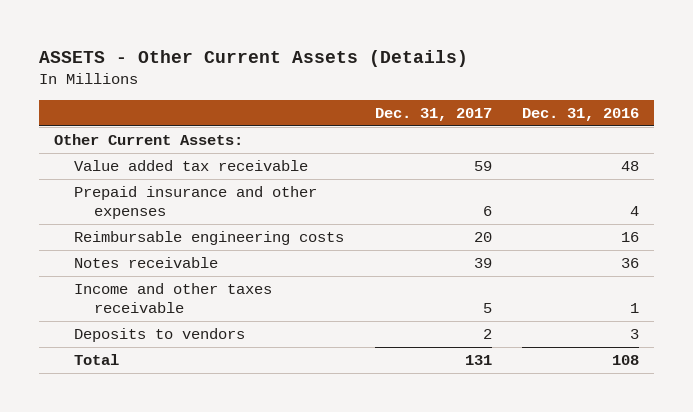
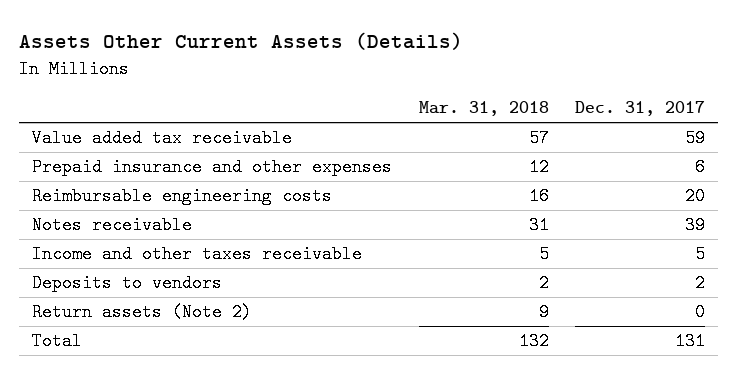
[39,50,469,68] ASSETS - Other Current Assets (Details) -> [18,32,463,51] Assets Other Current Assets (Details)
[521,107,639,121] Dec. 31, 2016 -> none
none -> [418,101,549,117] Mar. 31, 2018
[54,134,244,146] Other Current Assets: -> none
none -> [31,303,252,322] Return assets (Note 2)

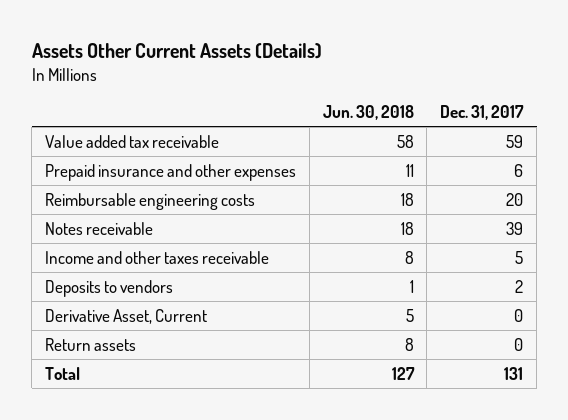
[418,101,549,117] Mar. 31, 2018 -> none
none -> [322,105,414,121] Jun. 30, 2018
none -> [44,308,207,324] Derivative Asset, Current
[31,303,252,322] Return assets (Note 2) -> [44,337,136,351] Return assets

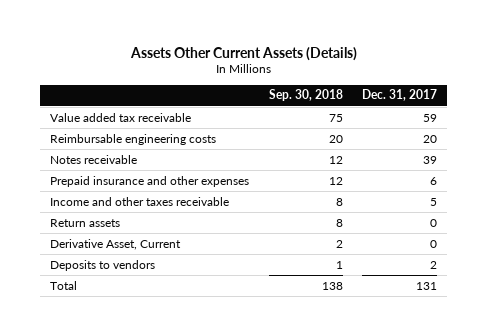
[322,105,414,121] Jun. 30, 2018 -> none
none -> [268,89,343,102] Sep. 30, 2018
[44,163,296,181] Prepaid insurance and other expenses -> [49,175,249,187] Prepaid insurance and other expenses
[44,308,207,324] Derivative Asset, Current -> [49,238,181,250] Derivative Asset, Current
[44,279,173,297] Deposits to vendors -> [49,259,155,271] Deposits to vendors

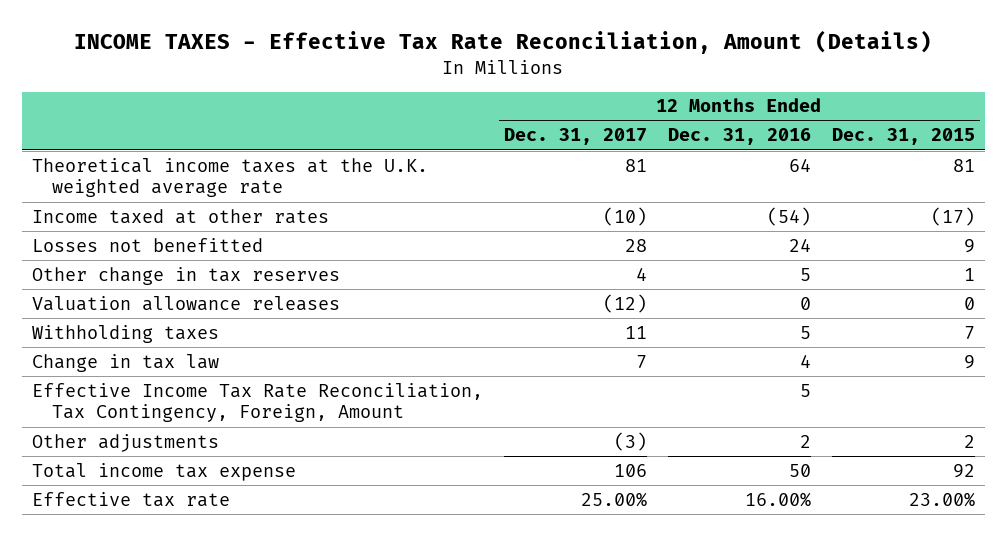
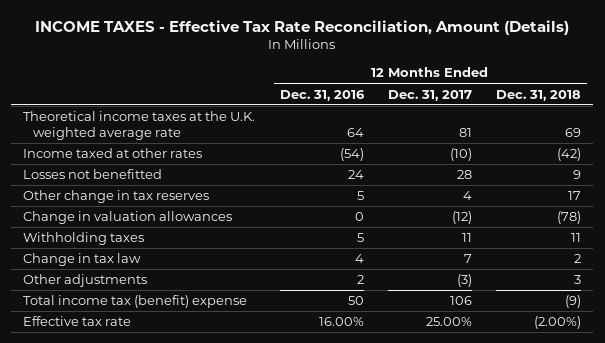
[831,128,975,146] Dec. 31, 2015 -> none
none -> [496,89,582,101] Dec. 31, 2018
[32,295,341,311] Valuation allowance releases -> [23,211,233,225] Change in valuation allowances
[32,382,484,423] Effective Income Tax Rate Reconciliation, Tax Contingency, Foreign, Amount -> none
[32,462,297,481] Total income tax expense -> [23,295,248,309] Total income tax (benefit) expense

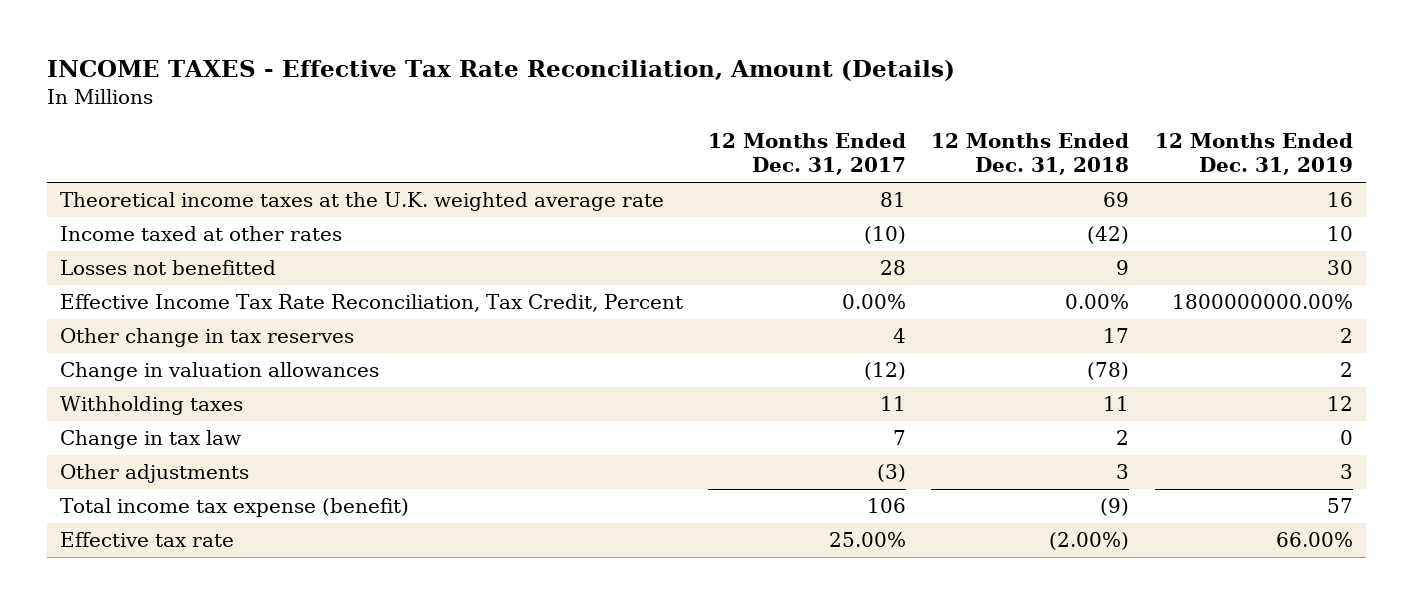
[279,89,365,101] Dec. 31, 2016 -> none
none -> [1154,133,1353,176] 12 Months Ended Dec. 31, 2019
none -> [59,294,683,313] Effective Income Tax Rate Reconciliation, Tax Credit, Percent
[23,295,248,309] Total income tax (benefit) expense -> [59,498,409,518] Total income tax expense (benefit)

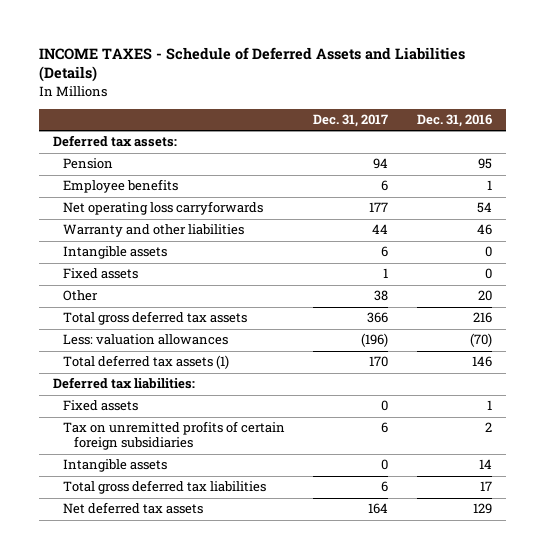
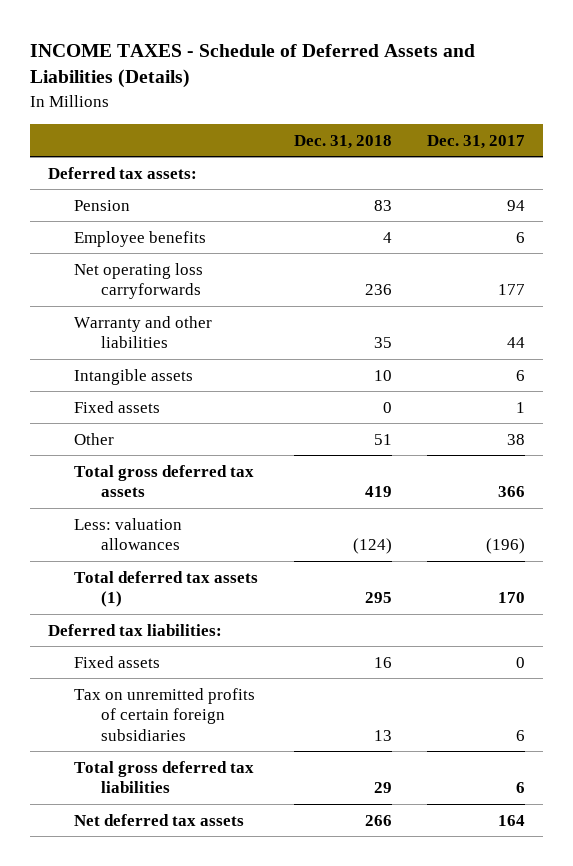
[416,114,492,128] Dec. 31, 2016 -> none
none -> [293,134,392,149] Dec. 31, 2018
[63,459,168,473] Intangible assets -> none

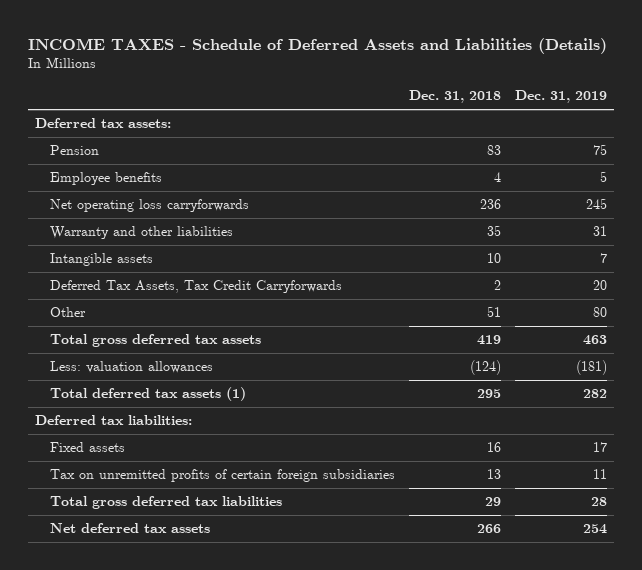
[427,134,526,149] Dec. 31, 2017 -> none
none -> [515,90,608,104] Dec. 31, 2019
[74,400,161,413] Fixed assets -> none
none -> [50,280,343,294] Deferred Tax Assets, Tax Credit Carryforwards

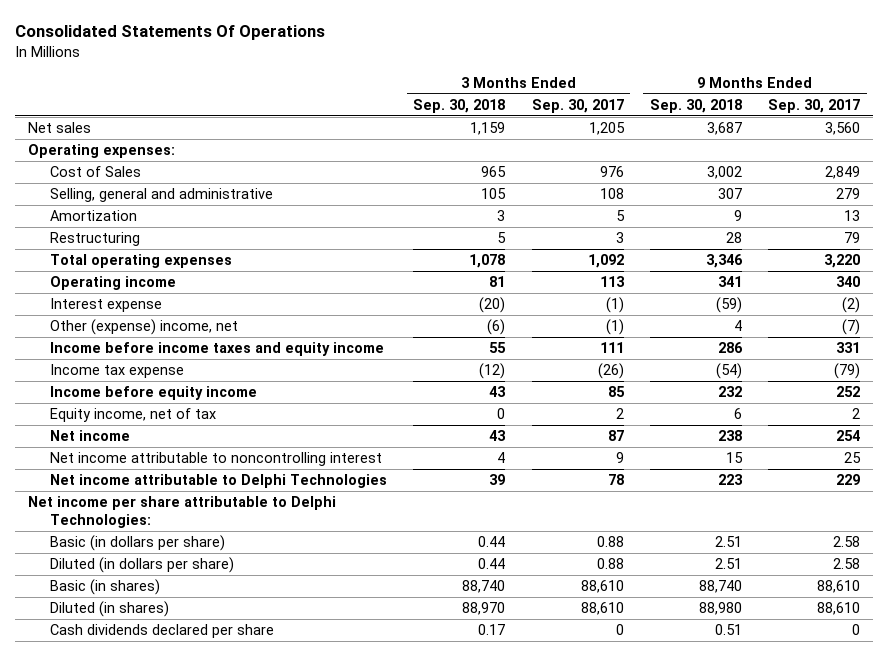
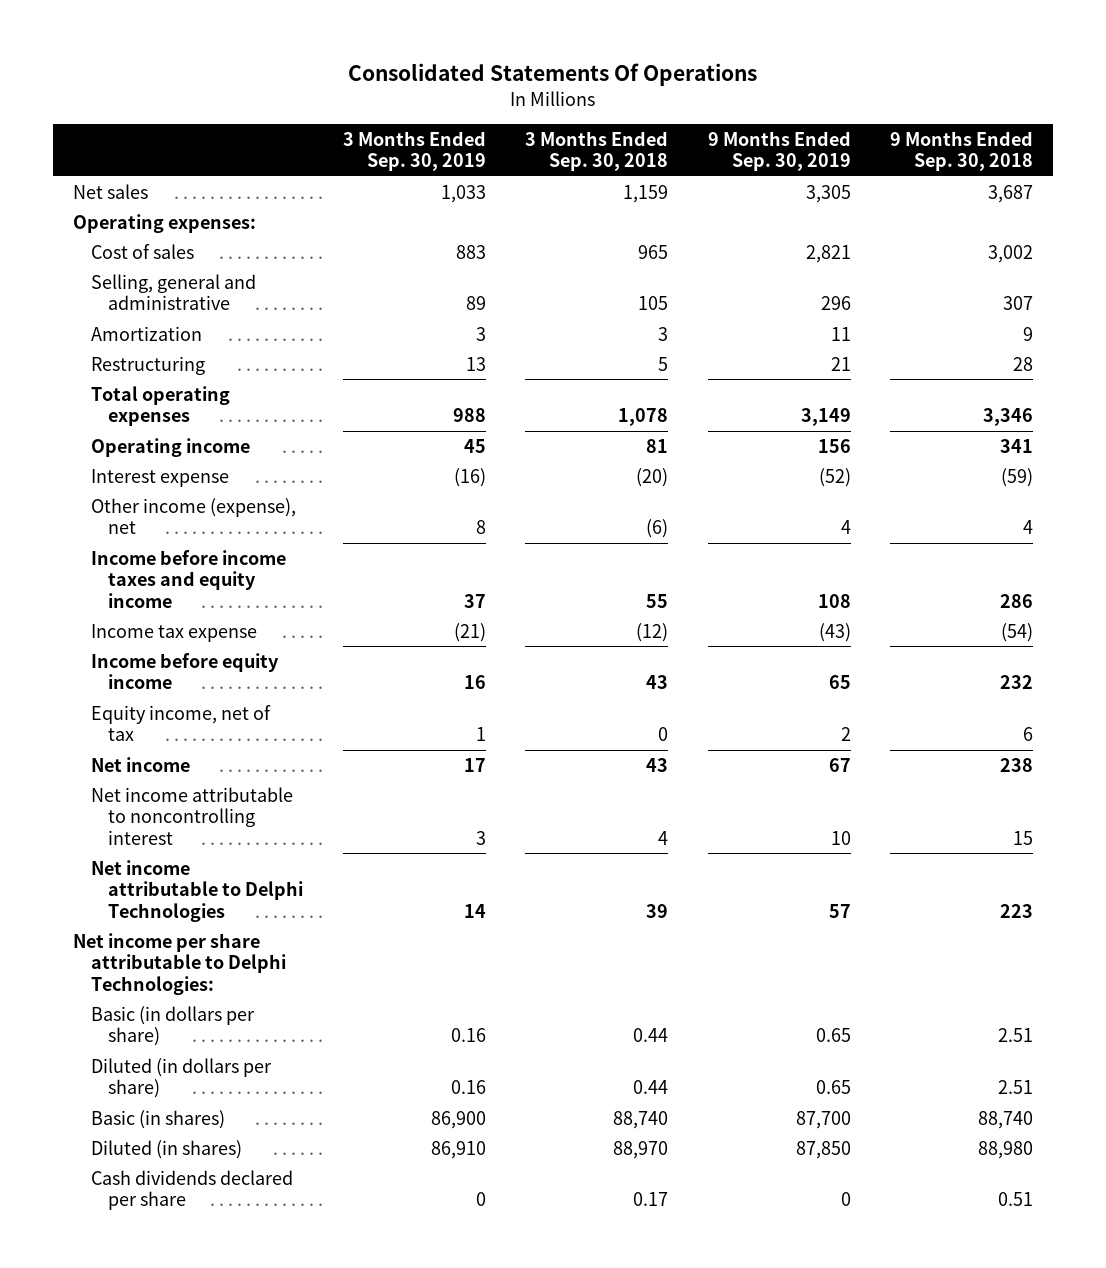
[531,98,624,113] Sep. 30, 2017 -> none
[768,98,861,113] Sep. 30, 2017 -> none
none -> [342,130,486,172] 3 Months Ended Sep. 30, 2019
none -> [707,130,851,172] 9 Months Ended Sep. 30, 2019
[50,166,142,178] Cost of Sales -> [90,243,194,259] Cost of sales
[50,319,239,336] Other (expense) income, net -> [90,497,296,535] Other income (expense), net

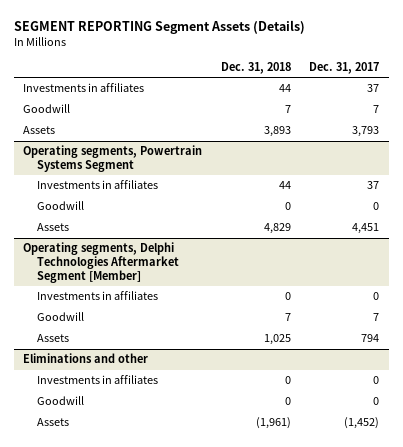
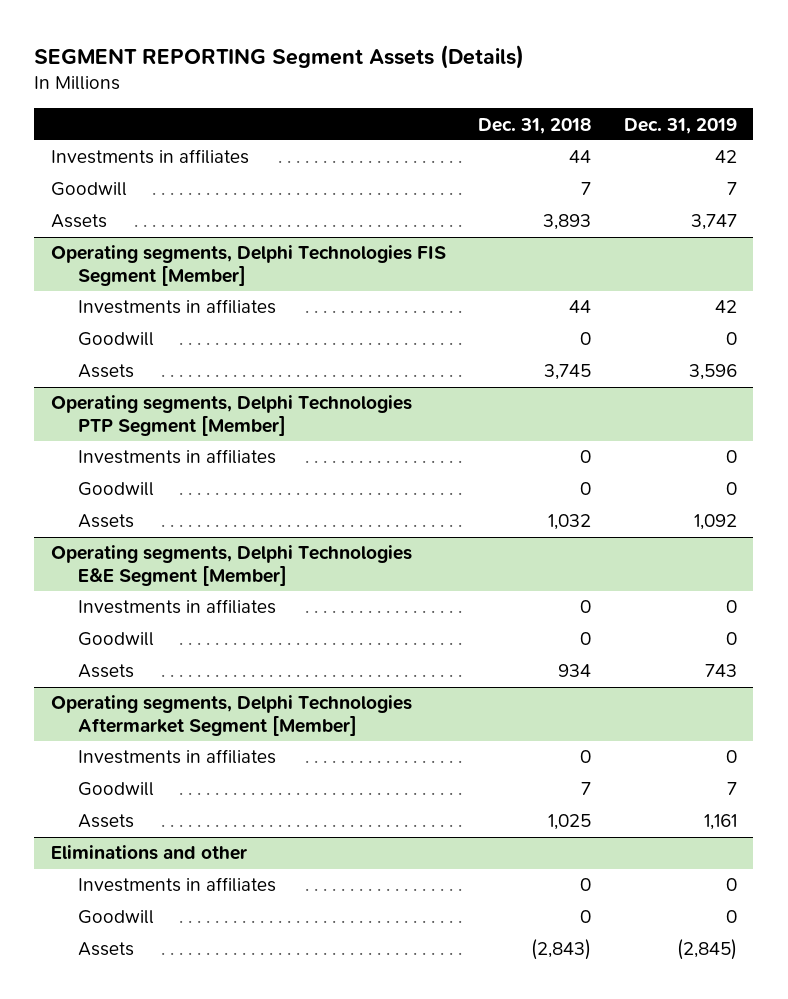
[309,61,380,74] Dec. 31, 2017 -> none
none -> [623,117,737,134] Dec. 31, 2019
[23,145,203,173] Operating segments, Powertrain Systems Segment -> none
none -> [50,245,446,286] Operating segments, Delphi Technologies FIS Segment [Member]
[263,223,291,235] 4,829 -> [544,364,592,381] 3,745
none -> [50,395,412,436] Operating segments, Delphi Technologies PTP Segment [Member]
none -> [78,449,277,465] Investments in affiliates
none -> [78,482,155,497] Goodwill
none -> [78,514,135,529] Assets
none -> [50,545,412,586] Operating segments, Delphi Technologies E&E Segment [Member]
none -> [78,599,277,615] Investments in affiliates
none -> [78,632,155,647] Goodwill
none -> [78,664,135,679] Assets
[255,417,291,430] (1,961) -> [531,939,592,961] (2,843)

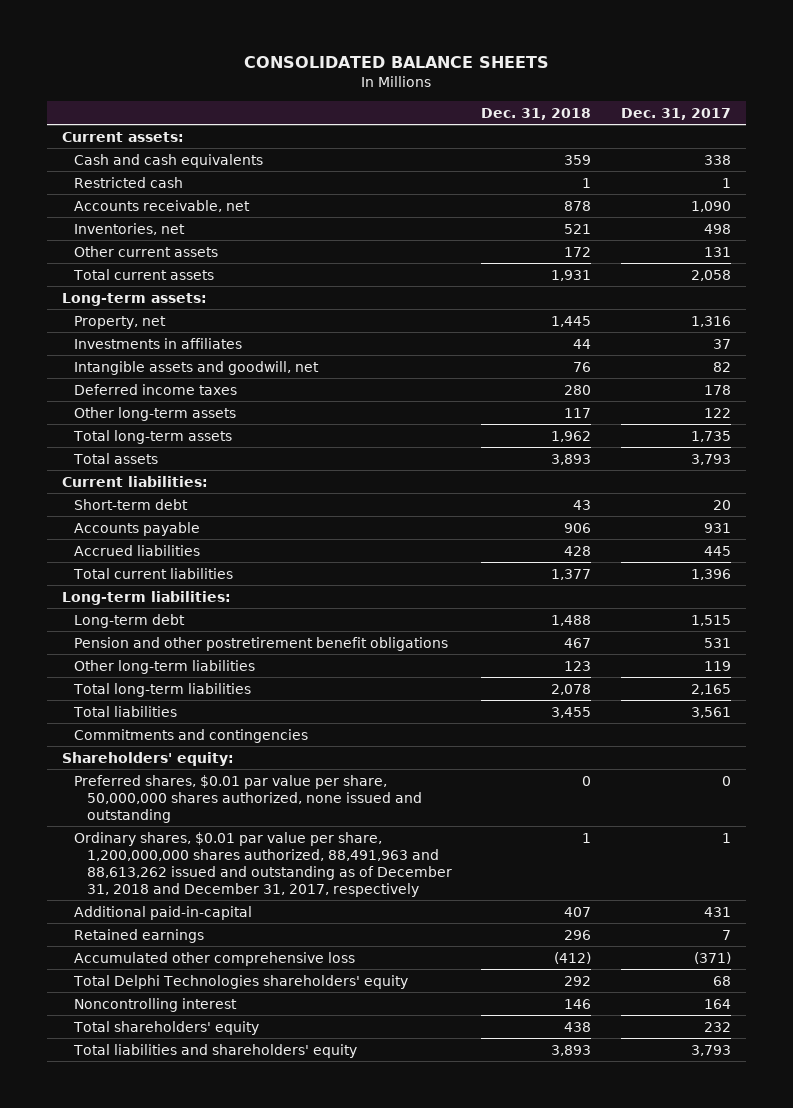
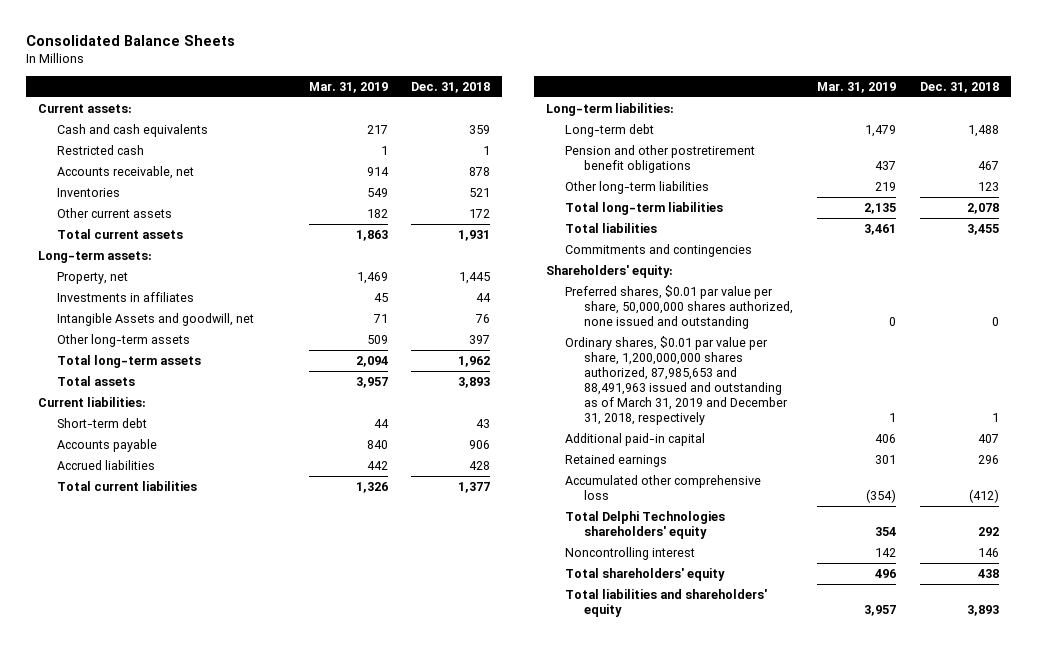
[244,56,550,69] CONSOLIDATED BALANCE SHEETS -> [25,34,235,46] Consolidated Balance Sheets
[621,107,732,120] Dec. 31, 2017 -> none
none -> [308,81,388,93] Mar. 31, 2019
[74,222,186,235] Inventories, net -> [56,188,120,198] Inventories
[74,383,238,395] Deferred income taxes -> none
[74,360,320,375] Intangible assets and goodwill, net -> [56,313,254,327] Intangible Assets and goodwill, net
[564,407,592,418] 117 -> [469,335,491,345] 397
[74,831,452,897] Ordinary shares, $0.01 par value per share, 1,200,000,000 shares authorized, 88,491,963 and 88,613,262 issued and outstanding as of December 31, 2018 and December 31, 2017, respectively -> [565,336,788,426] Ordinary shares, $0.01 par value per share, 1,200,000,000 shares authorized, 87,985,653 and 88,491,963 issued and outstanding as of March 31, 2019 and December 31, 2018, respectively
[74,905,253,920] Additional paid-in-capital -> [565,433,706,447] Additional paid-in capital

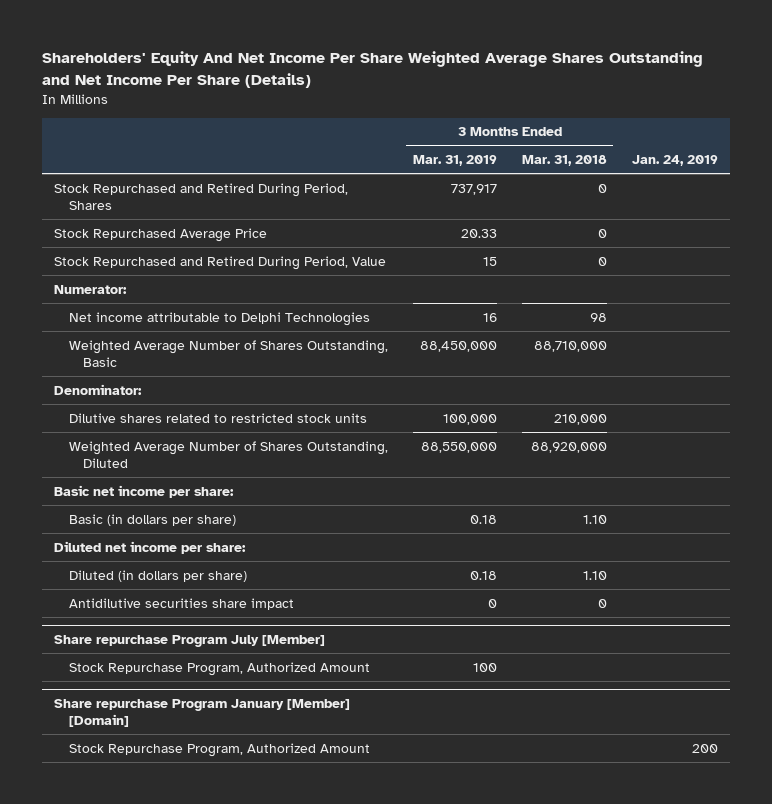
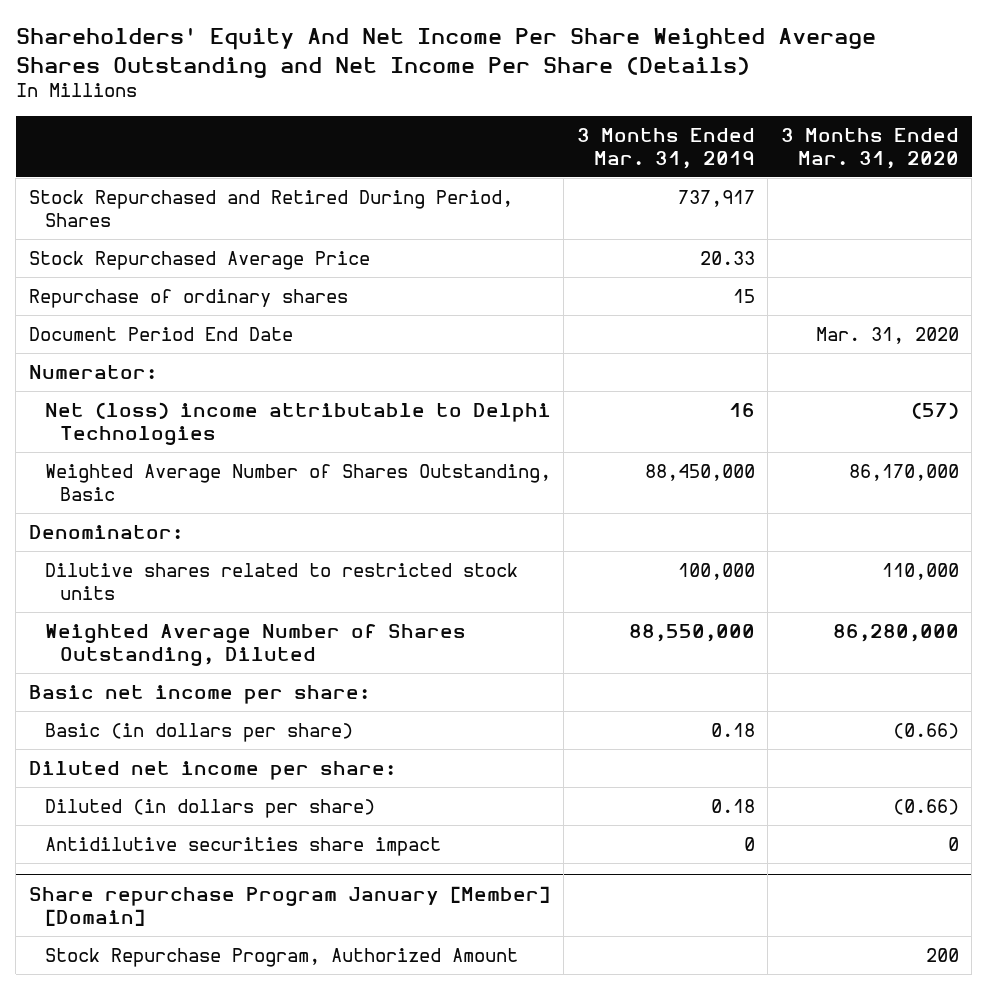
[521,154,607,166] Mar. 31, 2018 -> none
[631,154,718,166] Jan. 24, 2019 -> none
none -> [780,127,959,169] 3 Months Ended Mar. 31, 2020
[54,255,387,270] Stock Repurchased and Retired During Period, Value -> [28,288,348,308] Repurchase of ordinary shares
none -> [28,326,293,341] Document Period End Date
[68,311,370,326] Net income attributable to Delphi Technologies -> [44,401,551,446] Net (loss) income attributable to Delphi Technologies
[54,635,326,648] Share repurchase Program July [Member] -> none
[68,661,370,676] Stock Repurchase Program, Authorized Amount -> none

